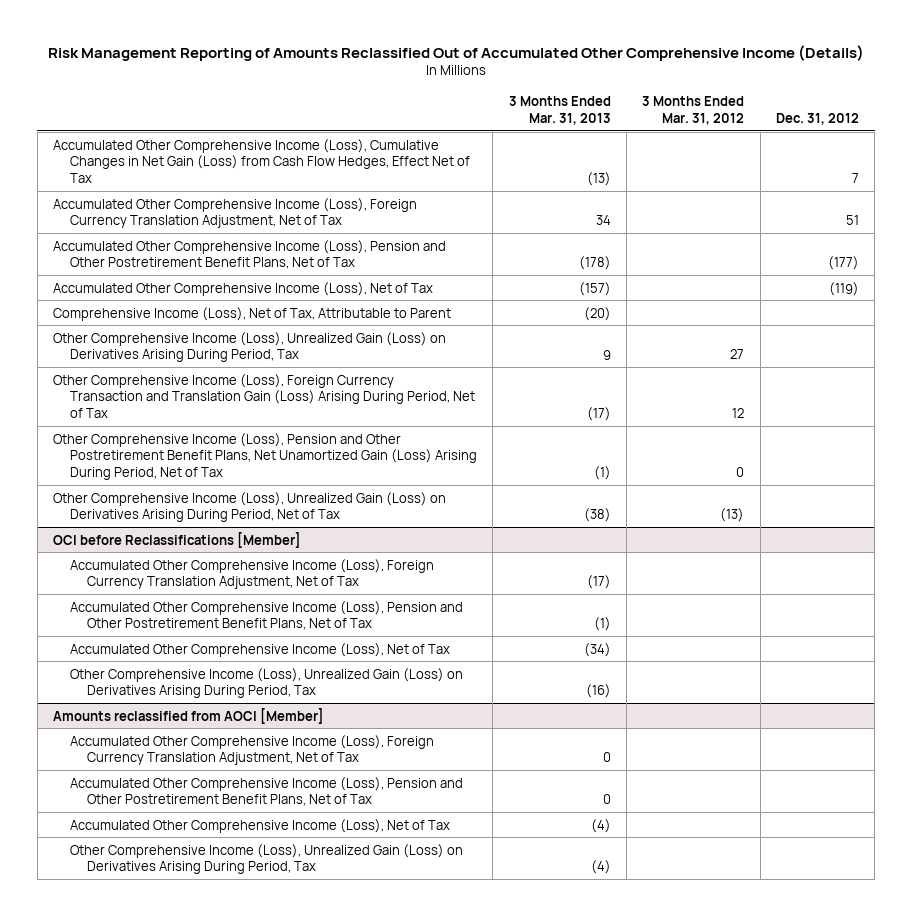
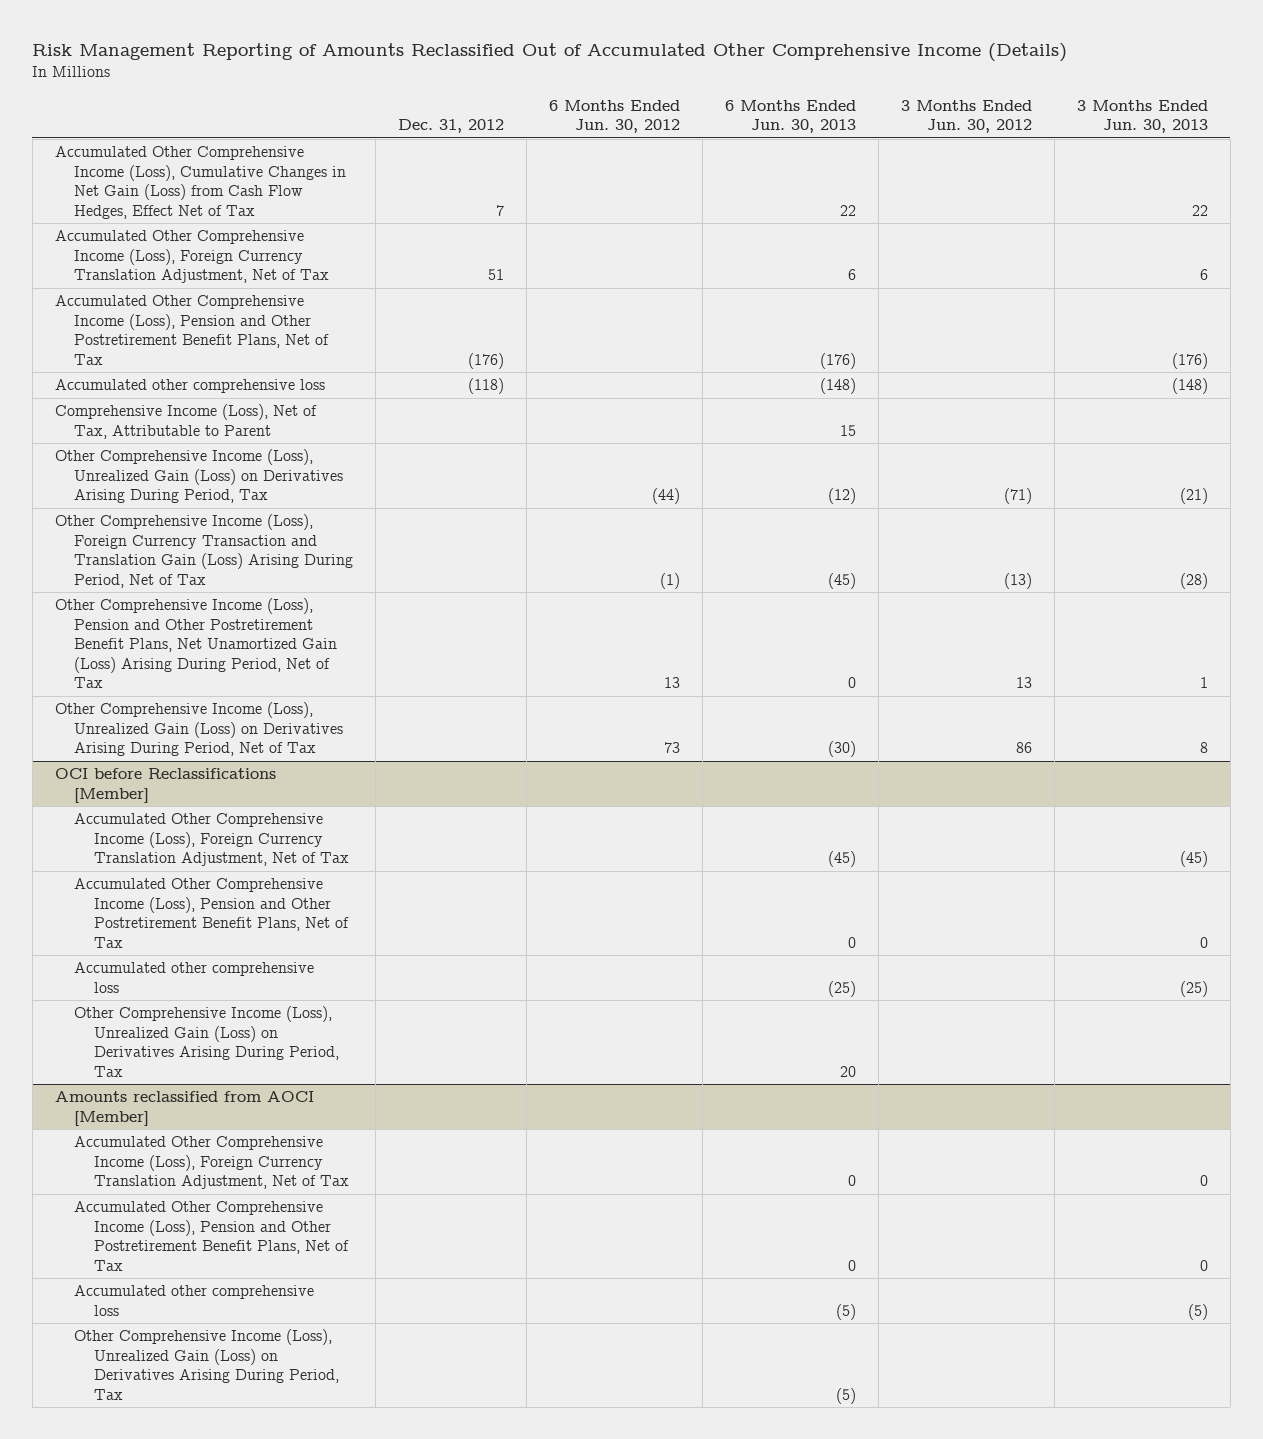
[508,96,611,125] 3 Months Ended Mar. 31, 2013 -> none
[642,96,745,125] 3 Months Ended Mar. 31, 2012 -> none
none -> [549,99,681,134] 6 Months Ended Jun. 30, 2012
none -> [725,99,857,134] 6 Months Ended Jun. 30, 2013
none -> [901,99,1033,134] 3 Months Ended Jun. 30, 2012
none -> [1076,99,1208,134] 3 Months Ended Jun. 30, 2013
[827,256,859,271] (177) -> [468,352,505,369] (176)
[52,281,433,296] Accumulated Other Comprehensive Income (Loss), Net of Tax -> [54,379,325,394] Accumulated other comprehensive loss
[828,281,859,296] (119) -> [468,378,505,395] (118)
[69,642,450,657] Accumulated Other Comprehensive Income (Loss), Net of Tax -> [74,962,315,993] Accumulated other comprehensive loss
[69,818,450,833] Accumulated Other Comprehensive Income (Loss), Net of Tax -> [74,1285,315,1316] Accumulated other comprehensive loss

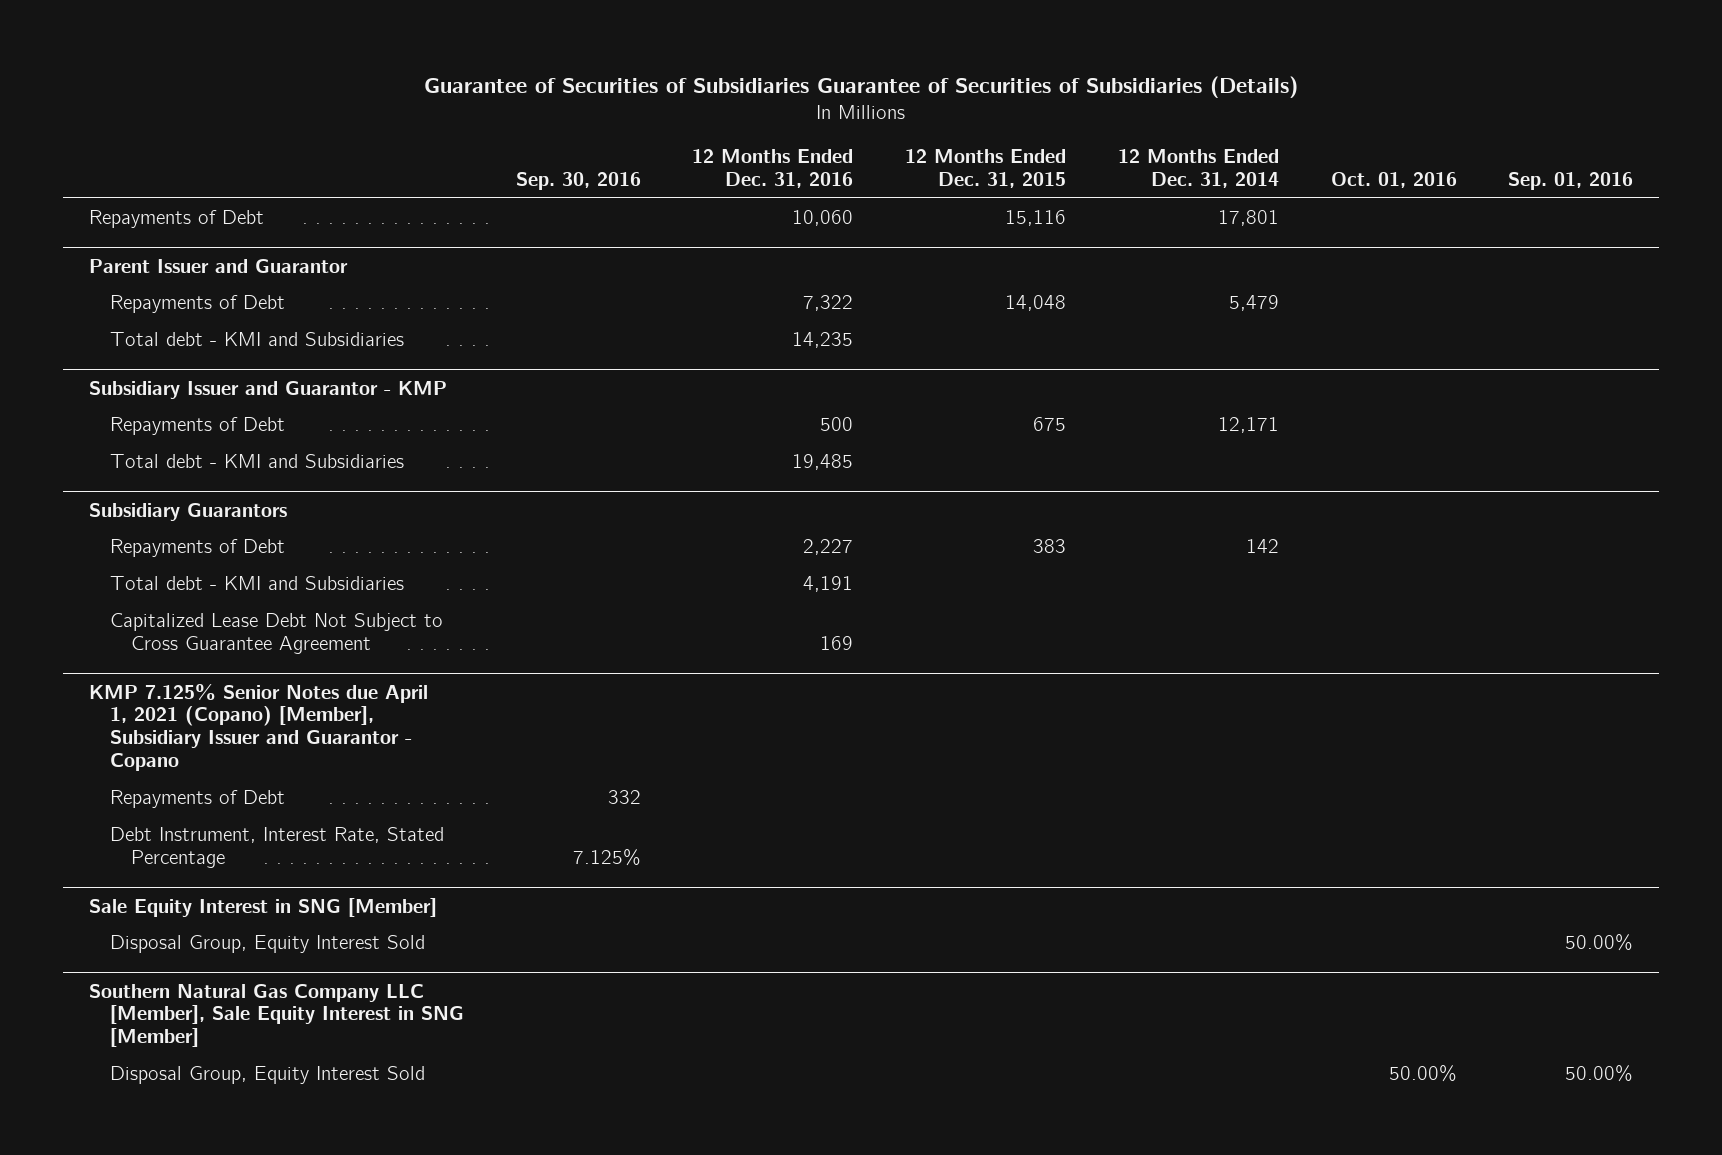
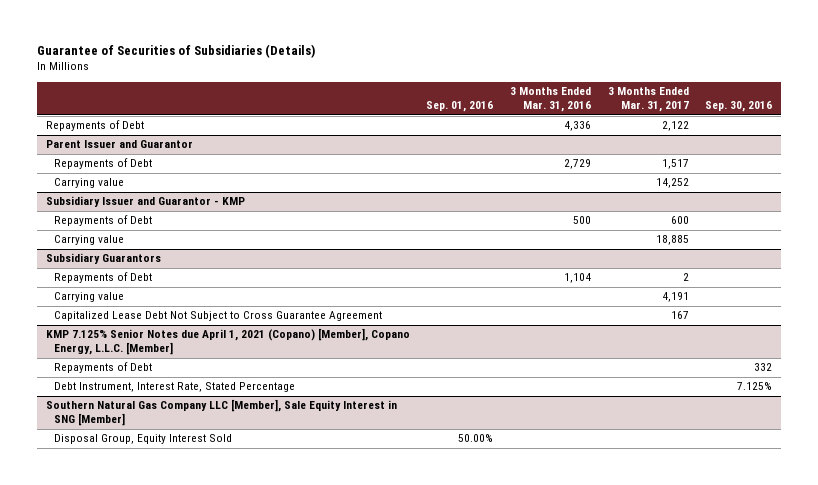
[424,75,1299,98] Guarantee of Securities of Subsidiaries Guarantee of Securities of Subsidiaries (Details) -> [37,44,316,59] Guarantee of Securities of Subsidiaries (Details)
[692,149,854,189] 12 Months Ended Dec. 31, 2016 -> none
[905,149,1067,189] 12 Months Ended Dec. 31, 2015 -> none
[1117,149,1279,189] 12 Months Ended Dec. 31, 2014 -> none
[1330,172,1457,189] Oct. 01, 2016 -> none
none -> [510,87,592,113] 3 Months Ended Mar. 31, 2016
none -> [607,87,689,113] 3 Months Ended Mar. 31, 2017
[109,332,404,347] Total debt - KMI and Subsidiaries -> [54,178,125,189] Carrying value
[109,454,404,469] Total debt - KMI and Subsidiaries -> [54,235,125,246] Carrying value
[109,576,404,591] Total debt - KMI and Subsidiaries -> [54,292,125,303] Carrying value
[88,683,428,772] KMP 7.125% Senior Notes due April 1, 2021 (Copano) [Member], Subsidiary Issuer and Guarantor - Copano -> [45,328,410,356] KMP 7.125% Senior Notes due April 1, 2021 (Copano) [Member], Copano Energy, L.L.C. [Member]
[88,897,437,917] Sale Equity Interest in SNG [Member] -> none
[109,935,425,954] Disposal Group, Equity Interest Sold -> none

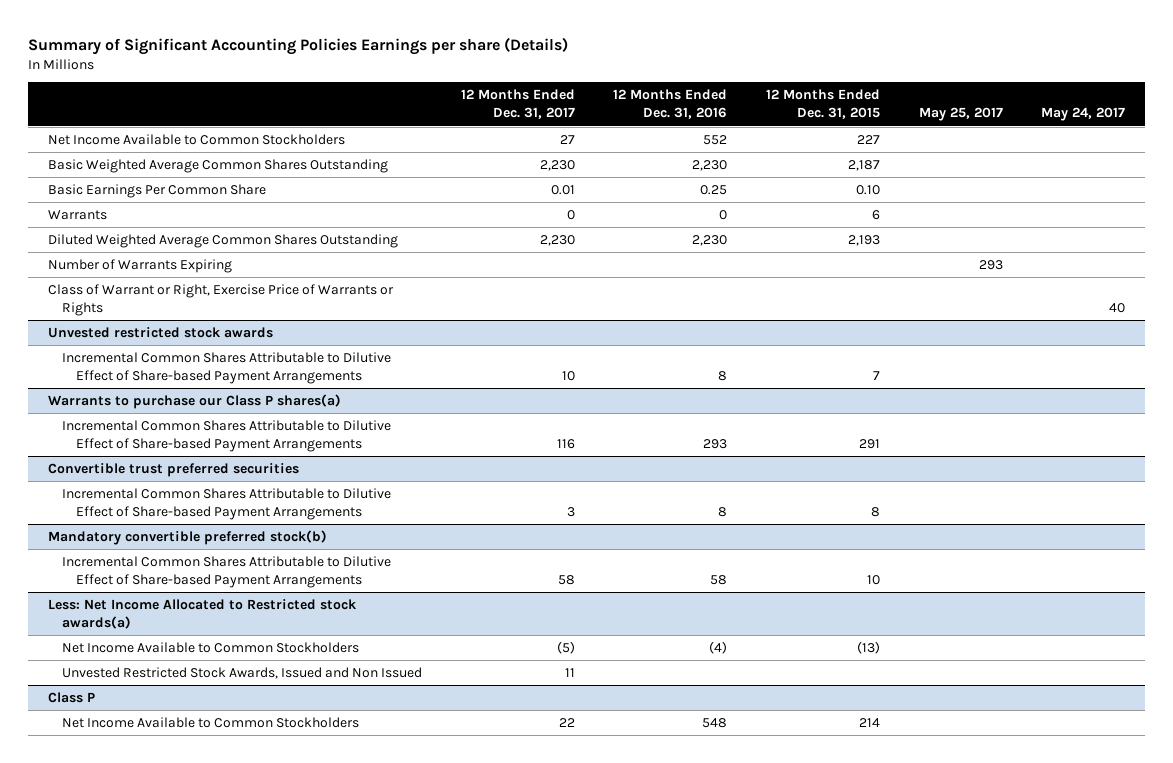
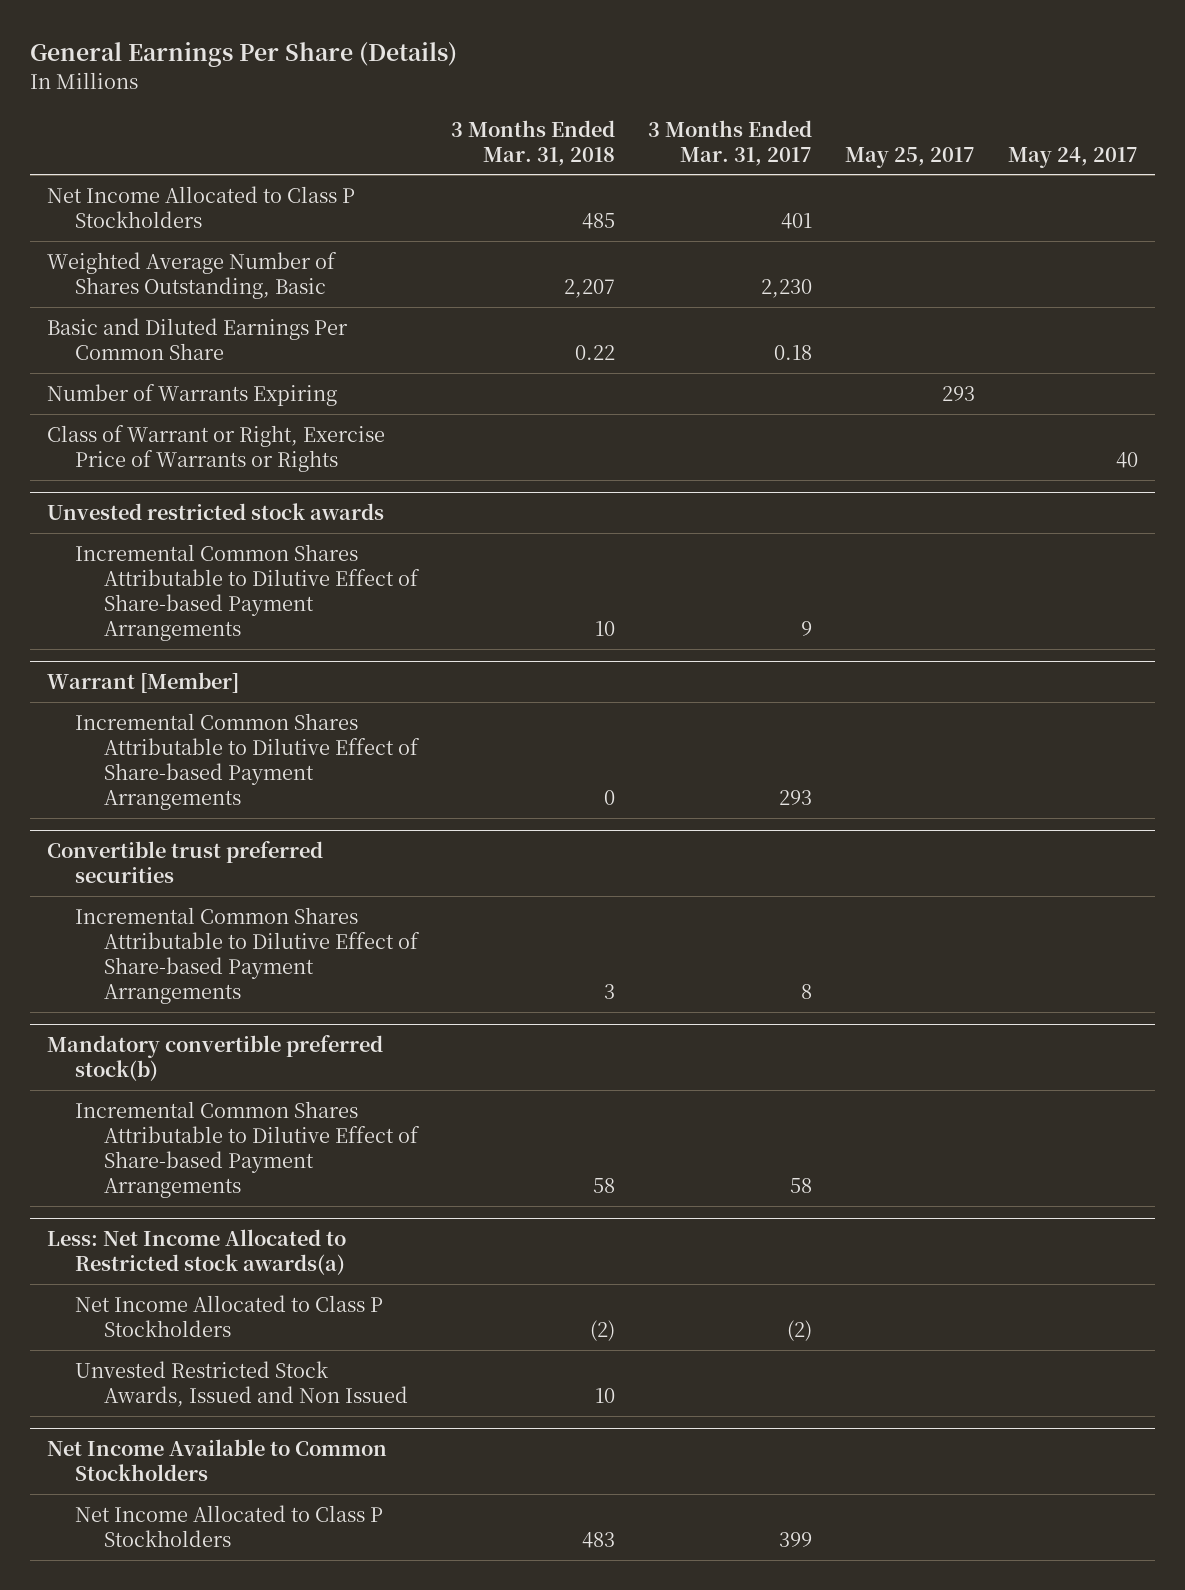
[28,36,569,55] Summary of Significant Accounting Policies Earnings per share (Details) -> [30,42,458,68] General Earnings Per Share (Details)
[460,89,575,120] 12 Months Ended Dec. 31, 2017 -> none
[613,89,728,120] 12 Months Ended Dec. 31, 2016 -> none
[765,89,880,120] 12 Months Ended Dec. 31, 2015 -> none
none -> [451,119,616,166] 3 Months Ended Mar. 31, 2018
none -> [648,119,813,166] 3 Months Ended Mar. 31, 2017
[47,209,107,220] Warrants -> none
[47,233,398,248] Diluted Weighted Average Common Shares Outstanding -> none
[47,133,345,145] Net Income Available to Common Stockholders -> [46,185,355,228] Net Income Allocated to Class P Stockholders
[47,158,388,173] Basic Weighted Average Common Shares Outstanding -> [46,251,337,299] Weighted Average Number of Shares Outstanding, Basic
[47,183,266,198] Basic Earnings Per Common Share -> [46,317,348,360] Basic and Diluted Earnings Per Common Share
[47,393,341,409] Warrants to purchase our Class P shares(a) -> [46,672,239,694] Warrant [Member]
[61,641,359,653] Net Income Available to Common Stockholders -> [75,1294,384,1337] Net Income Allocated to Class P Stockholders
[47,691,95,703] Class P -> [46,1439,387,1482] Net Income Available to Common Stockholders
[61,716,359,728] Net Income Available to Common Stockholders -> [75,1504,384,1547] Net Income Allocated to Class P Stockholders

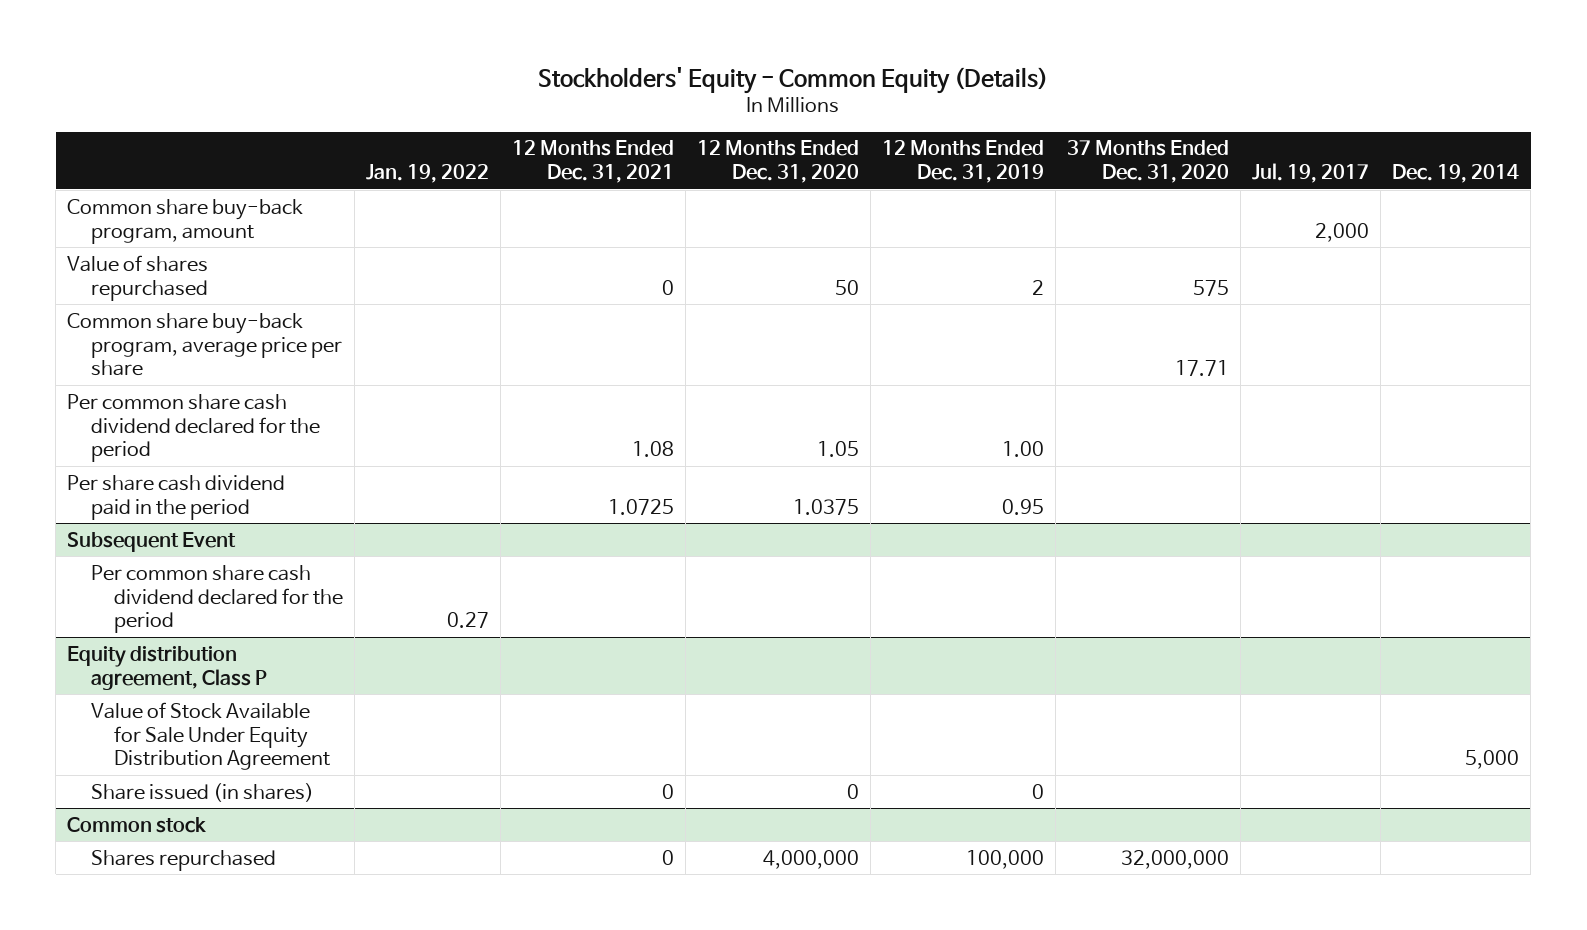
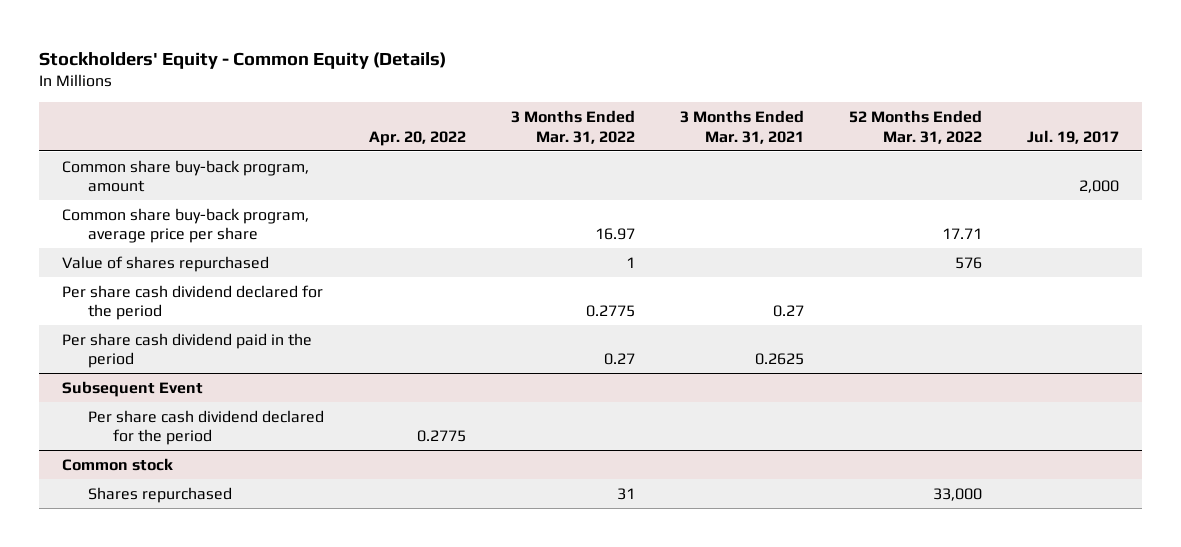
[366,164,490,184] Jan. 19, 2022 -> none
[512,140,675,184] 12 Months Ended Dec. 31, 2021 -> none
[697,140,860,184] 12 Months Ended Dec. 31, 2020 -> none
[882,140,1045,184] 12 Months Ended Dec. 31, 2019 -> none
[1067,140,1230,184] 37 Months Ended Dec. 31, 2020 -> none
[1392,164,1520,184] Dec. 19, 2014 -> none
none -> [368,130,466,146] Apr. 20, 2022
none -> [510,110,635,144] 3 Months Ended Mar. 31, 2022
none -> [680,110,805,144] 3 Months Ended Mar. 31, 2021
none -> [849,110,983,144] 52 Months Ended Mar. 31, 2022
[67,254,209,301] Value of shares repurchased -> [62,255,270,272] Value of shares repurchased
[67,393,320,463] Per common share cash dividend declared for the period -> [62,284,324,321] Per share cash dividend declared for the period
[67,645,267,690] Equity distribution agreement, Class P -> none
[90,701,331,771] Value of Stock Available for Sale Under Equity Distribution Agreement -> none
[90,782,314,802] Share issued (in shares) -> none
[90,564,344,634] Per common share cash dividend declared for the period -> [87,409,324,446] Per share cash dividend declared for the period

